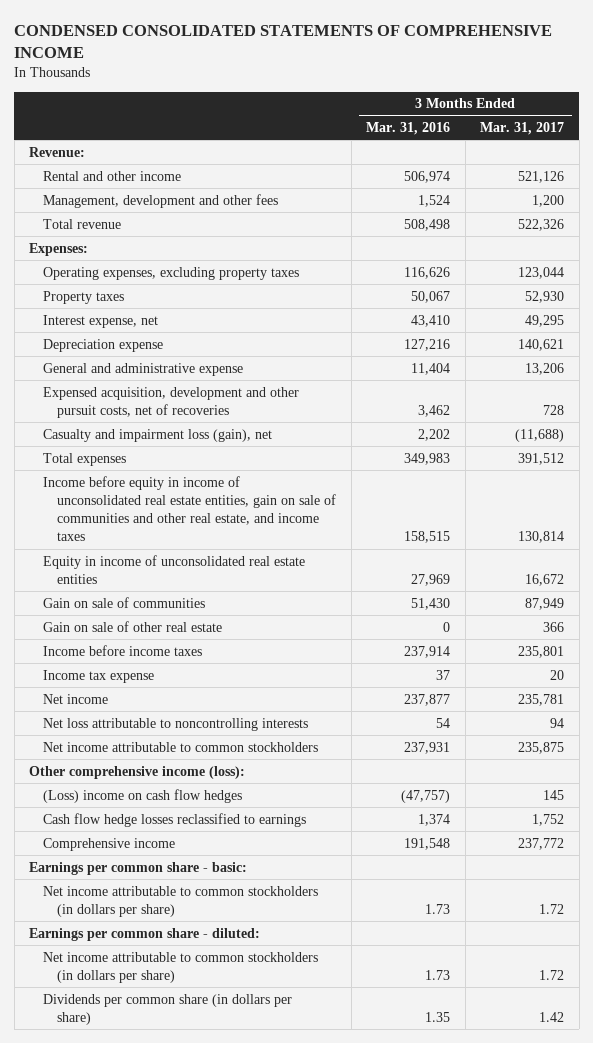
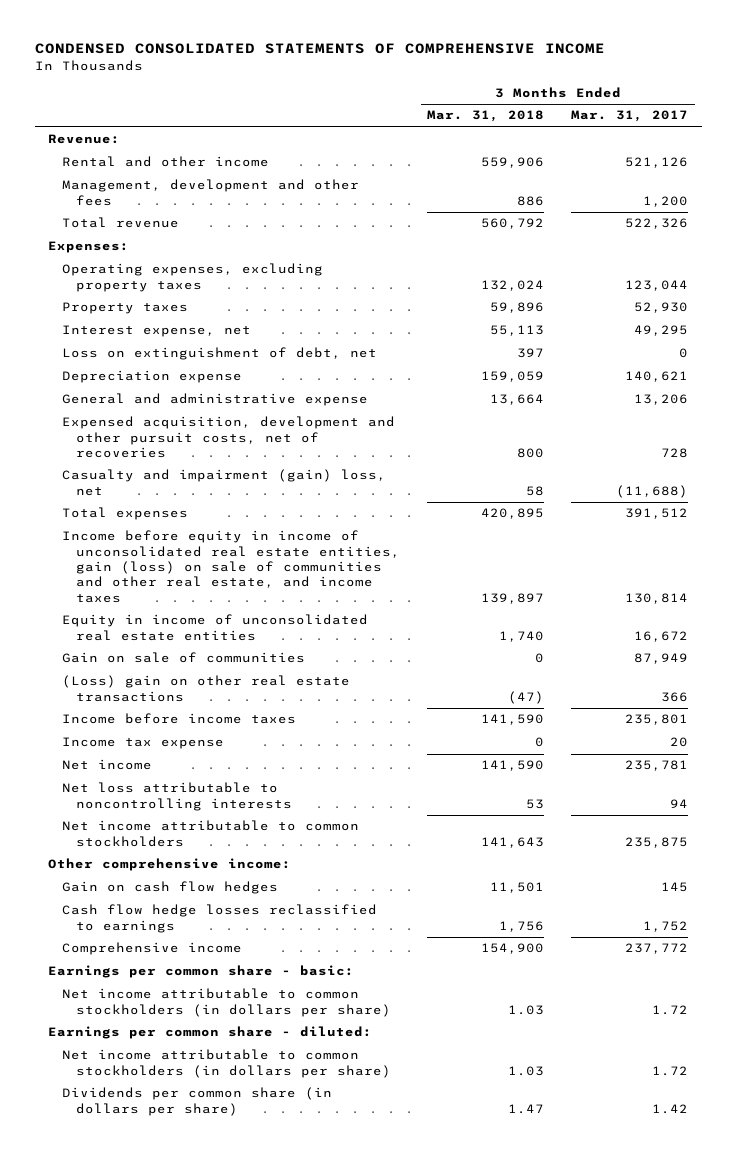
[366,121,451,135] Mar. 31, 2016 -> none
none -> [427,110,545,123] Mar. 31, 2018
none -> [62,347,378,361] Loss on extinguishment of debt, net
[43,428,273,442] Casualty and impairment loss (gain), net -> [62,469,387,496] Casualty and impairment (gain) loss, net
[43,475,337,542] Income before equity in income of unconsolidated real estate entities, gain on sale of communities and other real estate, and income taxes -> [62,530,401,603] Income before equity in income of unconsolidated real estate entities, gain (loss) on sale of communities and other real estate, and income taxes
[43,620,223,632] Gain on sale of other real estate -> [62,675,351,702] (Loss) gain on other real estate transactions
[29,765,246,779] Other comprehensive income (loss): -> [48,858,292,872] Other comprehensive income:
[43,788,243,803] (Loss) income on cash flow hedges -> [62,881,279,895] Gain on cash flow hedges

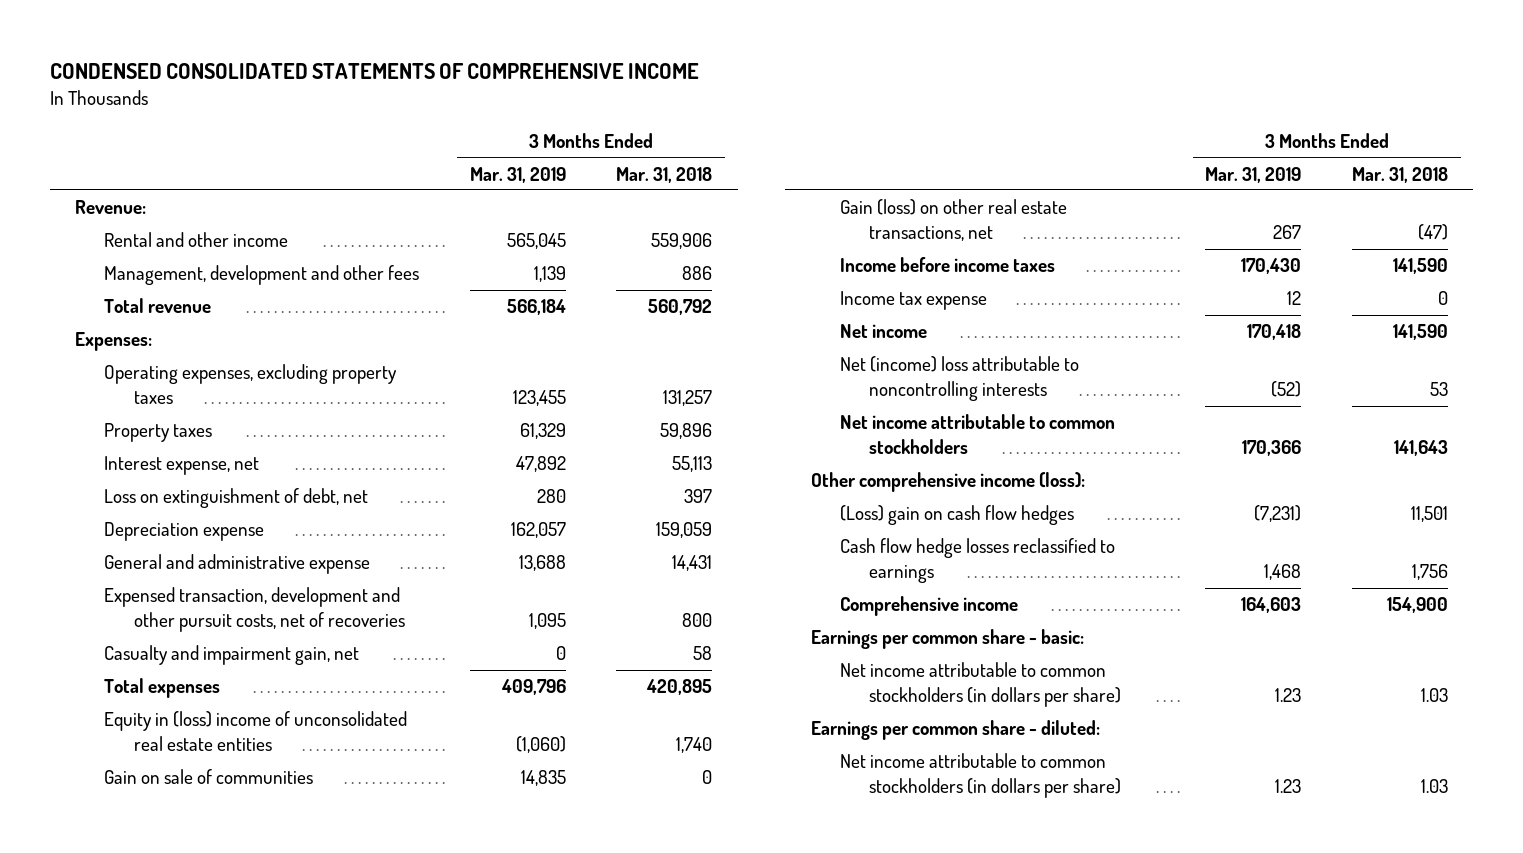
[571,110,689,123] Mar. 31, 2017 -> none
none -> [469,166,566,183] Mar. 31, 2019
[481,279,545,291] 132,024 -> [663,390,713,407] 131,257
[490,394,545,406] 13,664 -> [672,555,713,572] 14,431
[62,416,396,459] Expensed acquisition, development and other pursuit costs, net of recoveries -> [104,587,405,633] Expensed transaction, development and other pursuit costs, net of recoveries
[62,469,387,496] Casualty and impairment (gain) loss, net -> [104,645,360,666] Casualty and impairment gain, net
[62,530,401,603] Income before equity in income of unconsolidated real estate entities, gain (loss) on sale of communities and other real estate, and income taxes -> none
[62,614,369,641] Equity in income of unconsolidated real estate entities -> [104,711,408,752] Equity in (loss) income of unconsolidated real estate entities
[62,675,351,702] (Loss) gain on other real estate transactions -> [839,199,1067,242] Gain (loss) on other real estate transactions, net
[62,782,293,811] Net loss attributable to noncontrolling interests -> [839,356,1079,402] Net (income) loss attributable to noncontrolling interests
[48,858,292,872] Other comprehensive income: -> [810,472,1085,493] Other comprehensive income (loss):
[62,881,279,895] Gain on cash flow hedges -> [839,505,1074,526] (Loss) gain on cash flow hedges
[62,1087,333,1116] Dividends per common share (in dollars per share) -> none

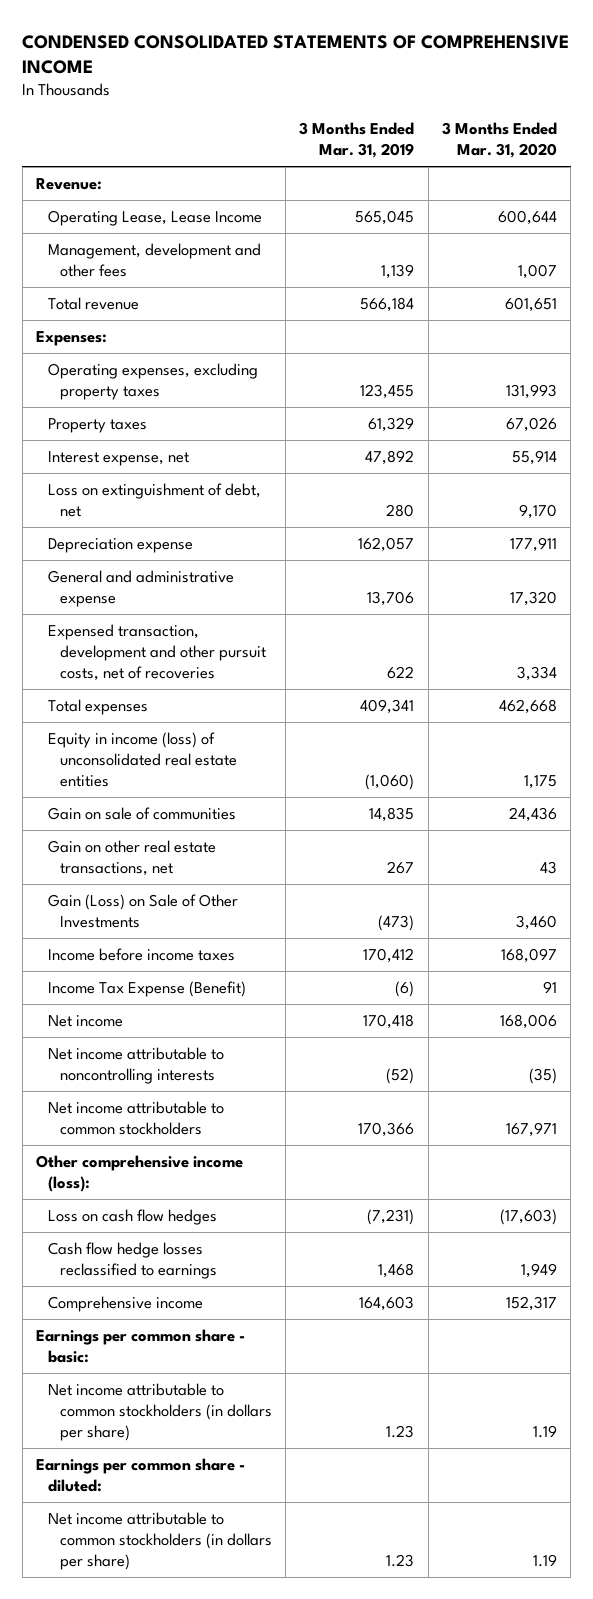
[616,166,713,183] Mar. 31, 2018 -> none
none -> [442,121,558,158] 3 Months Ended Mar. 31, 2020
[104,232,289,248] Rental and other income -> [47,210,262,227] Operating Lease, Lease Income
[104,645,360,666] Casualty and impairment gain, net -> none
[518,555,566,572] 13,688 -> [367,590,415,606] 13,706
[528,613,566,630] 1,095 -> [387,665,415,679] 622
[500,679,566,696] 409,796 -> [360,699,415,715] 409,341
[104,711,408,752] Equity in (loss) income of unconsolidated real estate entities -> [47,732,237,787] Equity in income (loss) of unconsolidated real estate entities
[839,199,1067,242] Gain (loss) on other real estate transactions, net -> [47,840,216,876] Gain on other real estate transactions, net
none -> [47,894,238,928] Gain (Loss) on Sale of Other Investments
[1241,258,1302,275] 170,430 -> [363,948,415,964] 170,412
[839,291,987,311] Income tax expense -> [47,981,246,998] Income Tax Expense (Benefit)
[1287,291,1302,306] 12 -> [395,981,415,998] (6)
[839,356,1079,402] Net (income) loss attributable to noncontrolling interests -> [47,1047,224,1084] Net income attributable to noncontrolling interests
[839,505,1074,526] (Loss) gain on cash flow hedges -> [47,1209,217,1226] Loss on cash flow hedges

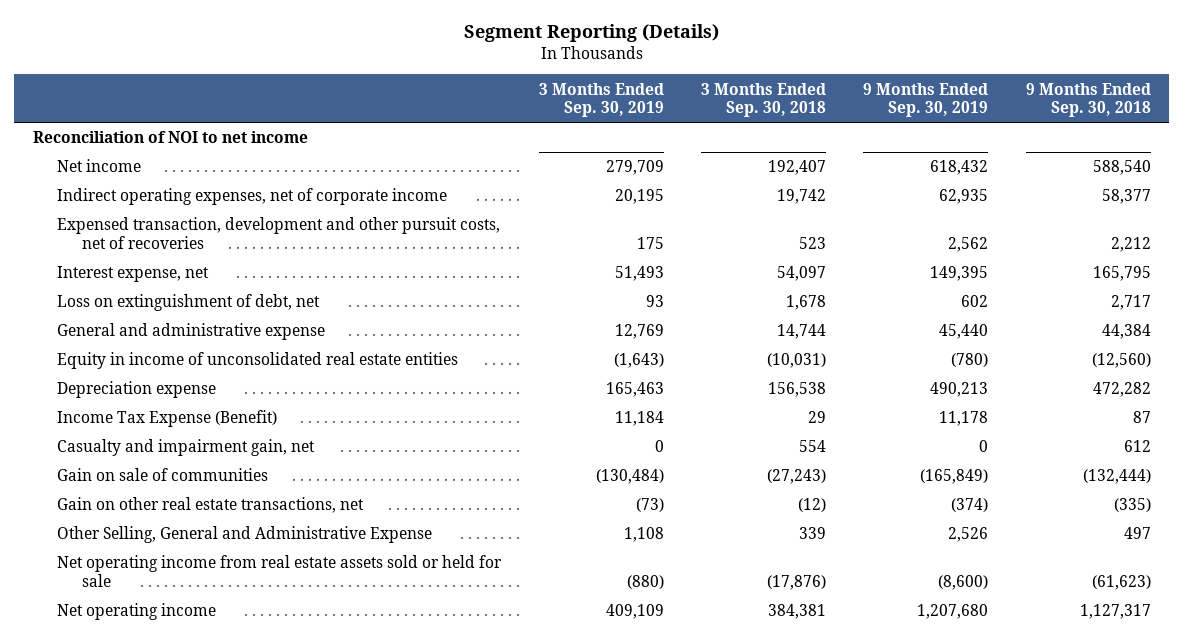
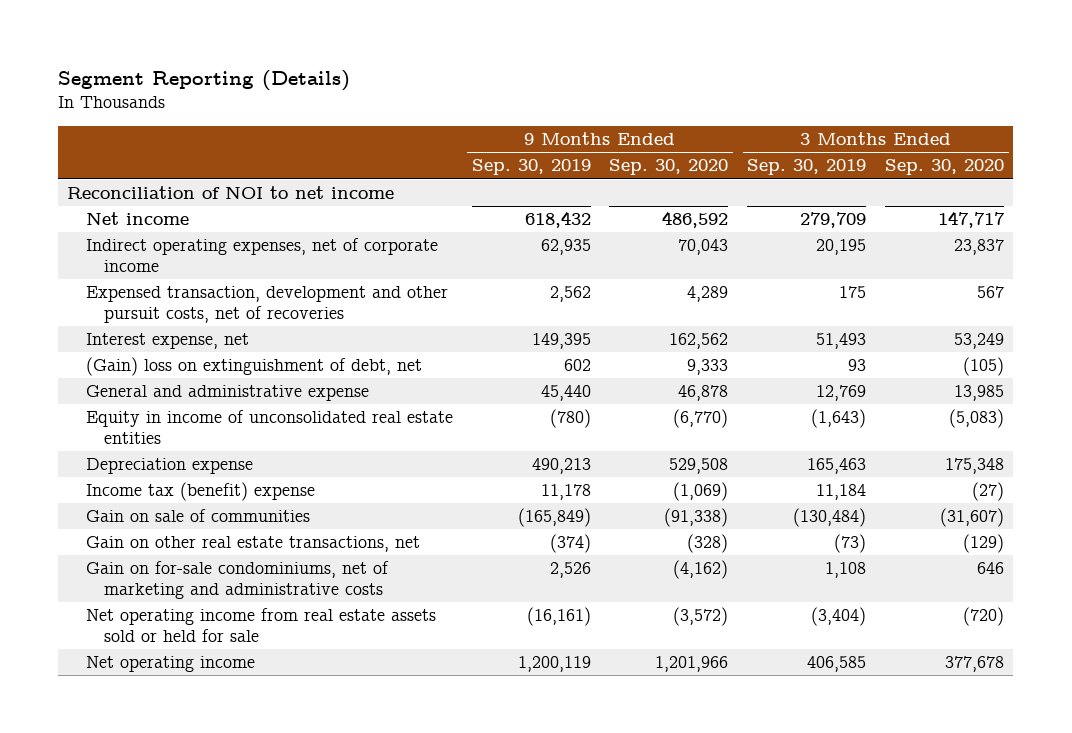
[700,82,826,118] 3 Months Ended Sep. 30, 2018 -> none
[1025,82,1151,118] 9 Months Ended Sep. 30, 2018 -> none
none -> [609,159,729,176] Sep. 30, 2020
none -> [885,159,1005,176] Sep. 30, 2020
[57,294,321,312] Loss on extinguishment of debt, net -> [85,357,422,377] (Gain) loss on extinguishment of debt, net
[57,439,316,457] Casualty and impairment gain, net -> none
[57,410,278,428] Income Tax Expense (Benefit) -> [85,482,315,502] Income tax (benefit) expense
[57,526,433,544] Other Selling, General and Administrative Expense -> [85,561,389,600] Gain on for-sale condominiums, net of marketing and administrative costs
[626,574,664,589] (880) -> [811,607,867,627] (3,404)
[938,574,989,590] (8,600) -> [526,607,591,627] (16,161)
[605,604,664,620] 409,109 -> [807,656,867,673] 406,585
[917,604,989,620] 1,207,680 -> [517,656,591,673] 1,200,119

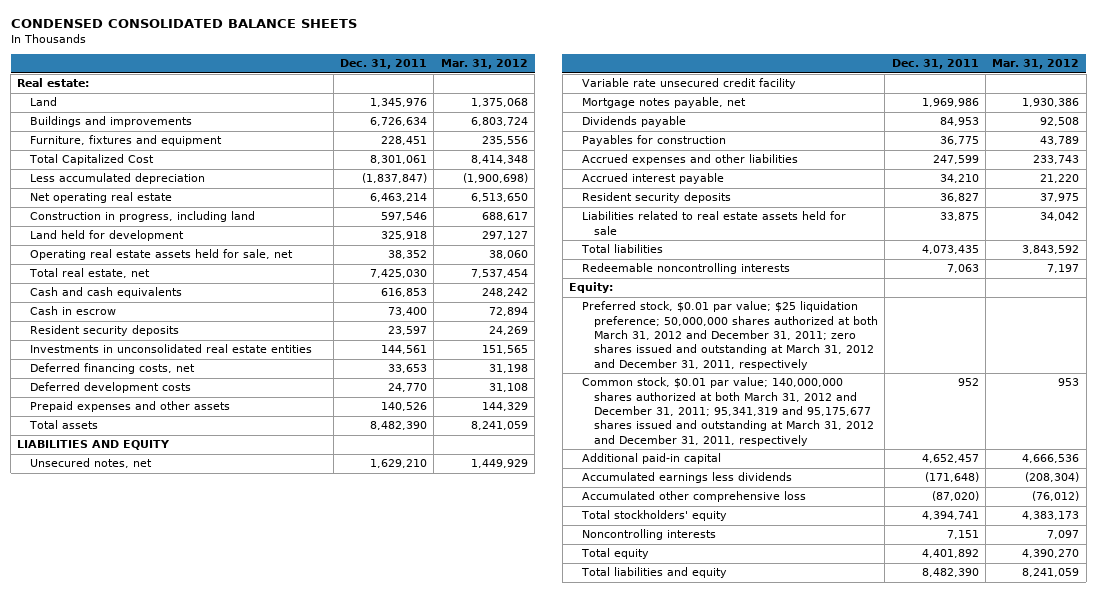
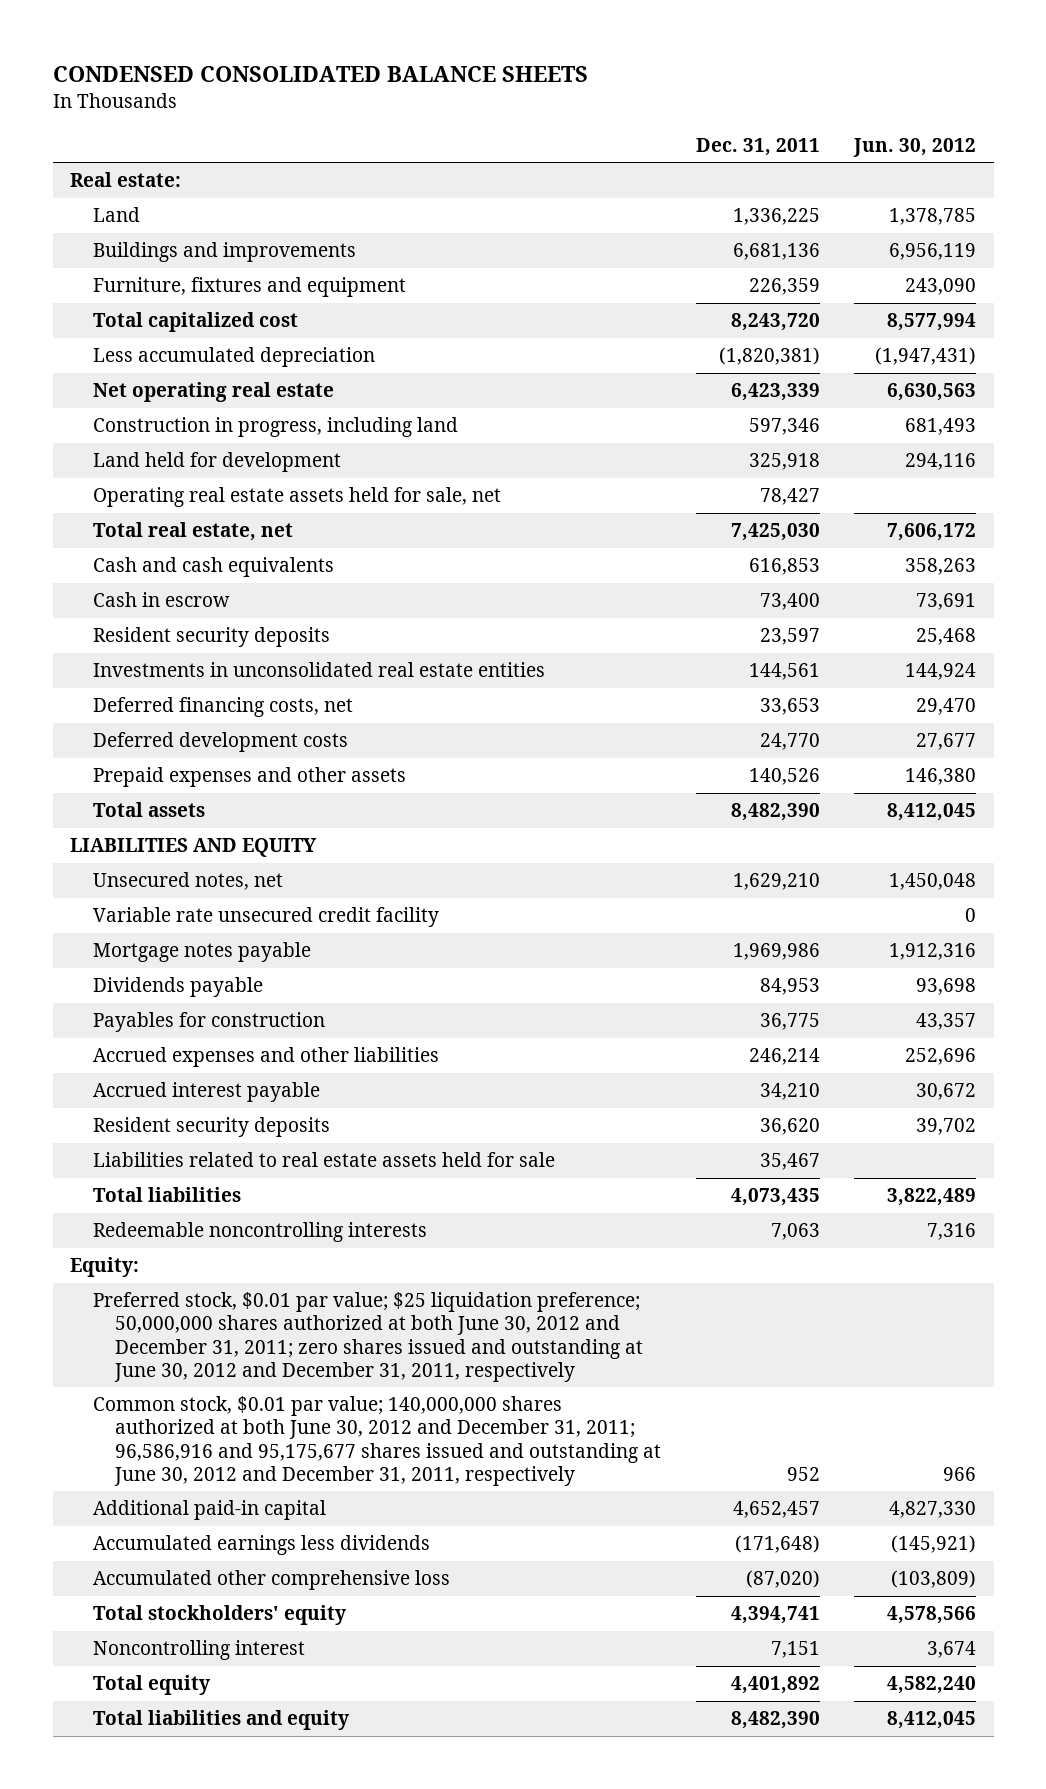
[440,59,528,70] Mar. 31, 2012 -> none
none -> [853,137,977,157] Jun. 30, 2012
[370,98,428,108] 1,345,976 -> [732,208,820,226] 1,336,225
[370,117,428,127] 6,726,634 -> [732,243,820,261] 6,681,136
[381,136,428,146] 228,451 -> [748,278,820,296] 226,359
[28,154,154,166] Total Capitalized Cost -> [92,312,298,333] Total capitalized cost
[370,155,428,165] 8,301,061 -> [730,313,820,332] 8,243,720
[362,173,428,184] (1,837,847) -> [718,347,820,366] (1,820,381)
[370,193,428,203] 6,463,214 -> [730,383,820,402] 6,423,339
[381,212,428,222] 597,546 -> [748,418,820,436] 597,346
[388,250,428,260] 38,352 -> [759,488,820,506] 78,427
[581,97,746,109] Mortgage notes payable, net -> [92,942,311,963] Mortgage notes payable
[932,155,979,165] 247,599 -> [748,1048,820,1066] 246,214
[939,193,979,203] 36,827 -> [759,1118,820,1136] 36,620
[939,212,979,222] 33,875 -> [759,1153,820,1171] 35,467
[581,301,879,370] Preferred stock, $0.01 par value; $25 liquidation preference; 50,000,000 shares authorized at both March 31, 2012 and December 31, 2011; zero shares issued and outstanding at March 31, 2012 and December 31, 2011, respectively -> [92,1292,644,1382] Preferred stock, $0.01 par value; $25 liquidation preference; 50,000,000 shares authorized at both June 30, 2012 and December 31, 2011; zero shares issued and outstanding at June 30, 2012 and December 31, 2011, respectively
[581,377,875,446] Common stock, $0.01 par value; 140,000,000 shares authorized at both March 31, 2012 and December 31, 2011; 95,341,319 and 95,175,677 shares issued and outstanding at March 31, 2012 and December 31, 2011, respectively -> [92,1396,662,1486] Common stock, $0.01 par value; 140,000,000 shares authorized at both June 30, 2012 and December 31, 2011; 96,586,916 and 95,175,677 shares issued and outstanding at June 30, 2012 and December 31, 2011, respectively
[581,529,716,541] Noncontrolling interests -> [92,1640,305,1661] Noncontrolling interest

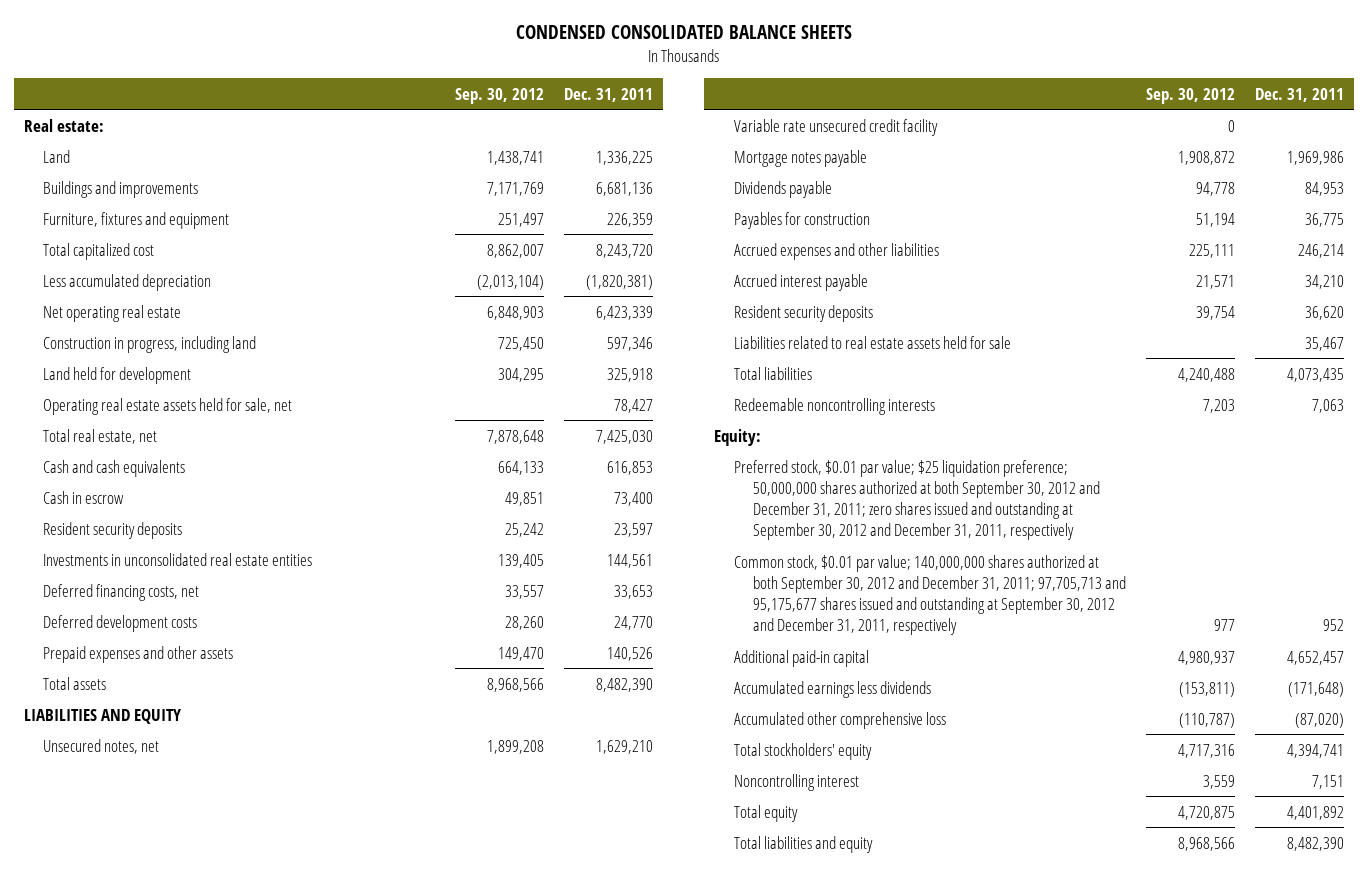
[853,137,977,157] Jun. 30, 2012 -> none
none -> [455,87,545,104] Sep. 30, 2012
[92,1292,644,1382] Preferred stock, $0.01 par value; $25 liquidation preference; 50,000,000 shares authorized at both June 30, 2012 and December 31, 2011; zero shares issued and outstanding at June 30, 2012 and December 31, 2011, respectively -> [733,459,1100,541] Preferred stock, $0.01 par value; $25 liquidation preference; 50,000,000 shares authorized at both September 30, 2012 and December 31, 2011; zero shares issued and outstanding at September 30, 2012 and December 31, 2011, respectively
[92,1396,662,1486] Common stock, $0.01 par value; 140,000,000 shares authorized at both June 30, 2012 and December 31, 2011; 96,586,916 and 95,175,677 shares issued and outstanding at June 30, 2012 and December 31, 2011, respectively -> [733,554,1126,636] Common stock, $0.01 par value; 140,000,000 shares authorized at both September 30, 2012 and December 31, 2011; 97,705,713 and 95,175,677 shares issued and outstanding at September 30, 2012 and December 31, 2011, respectively

